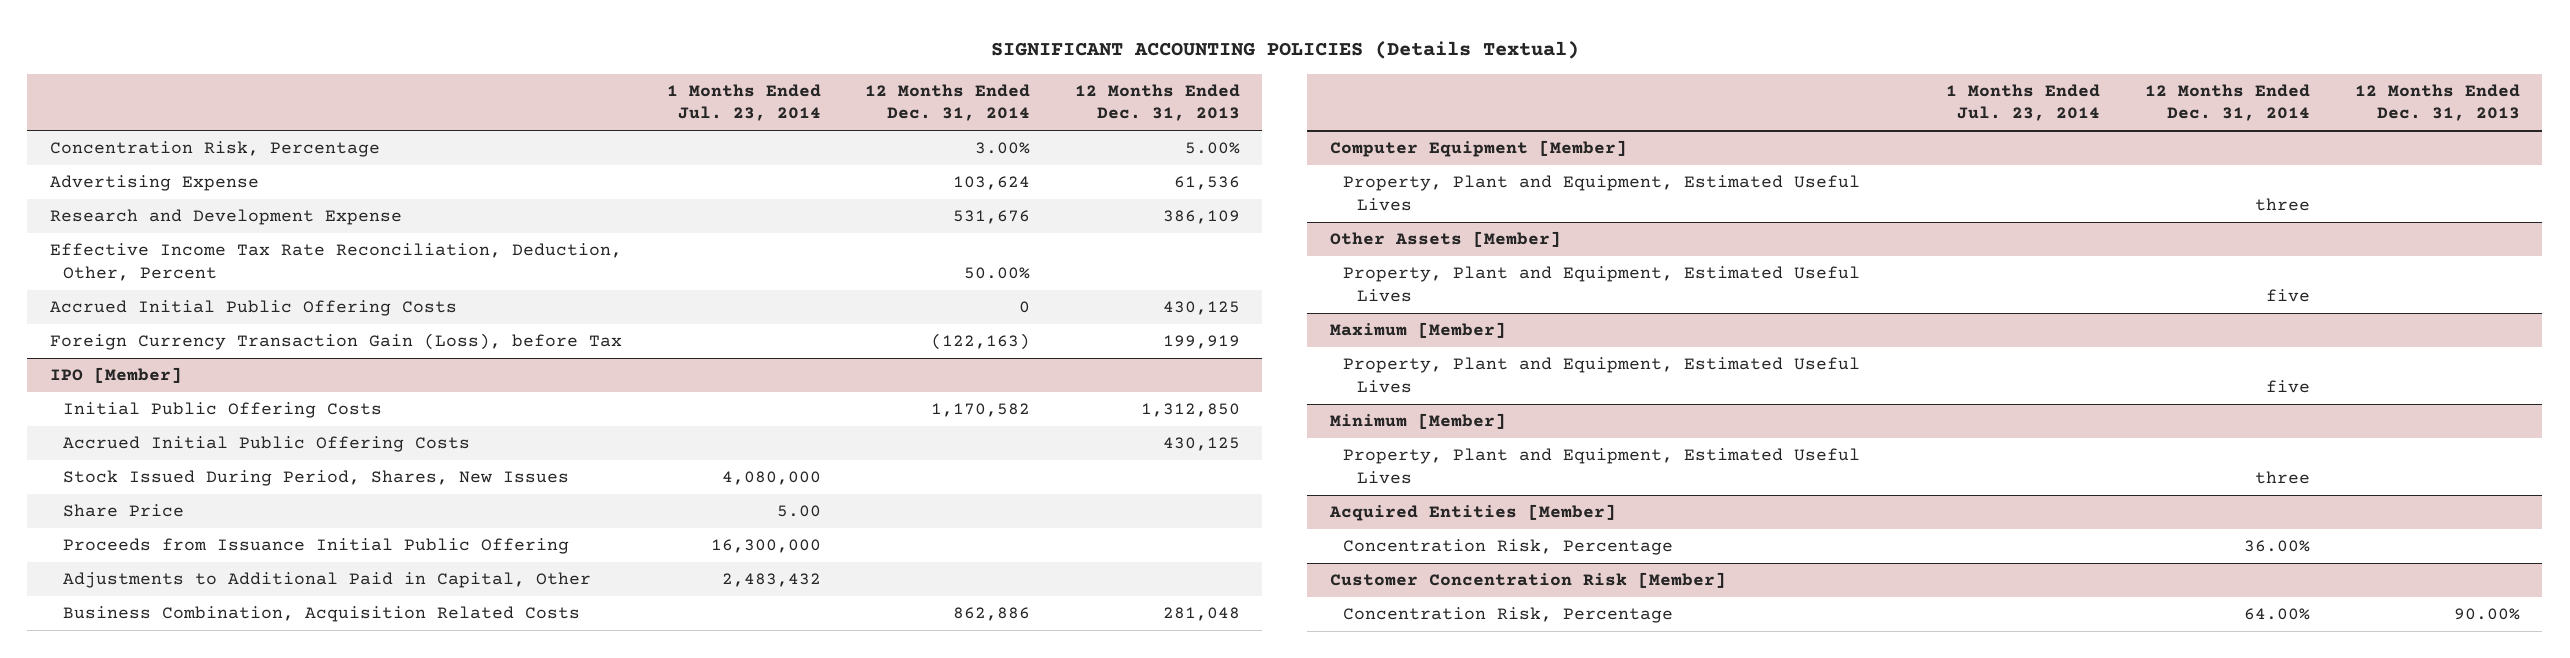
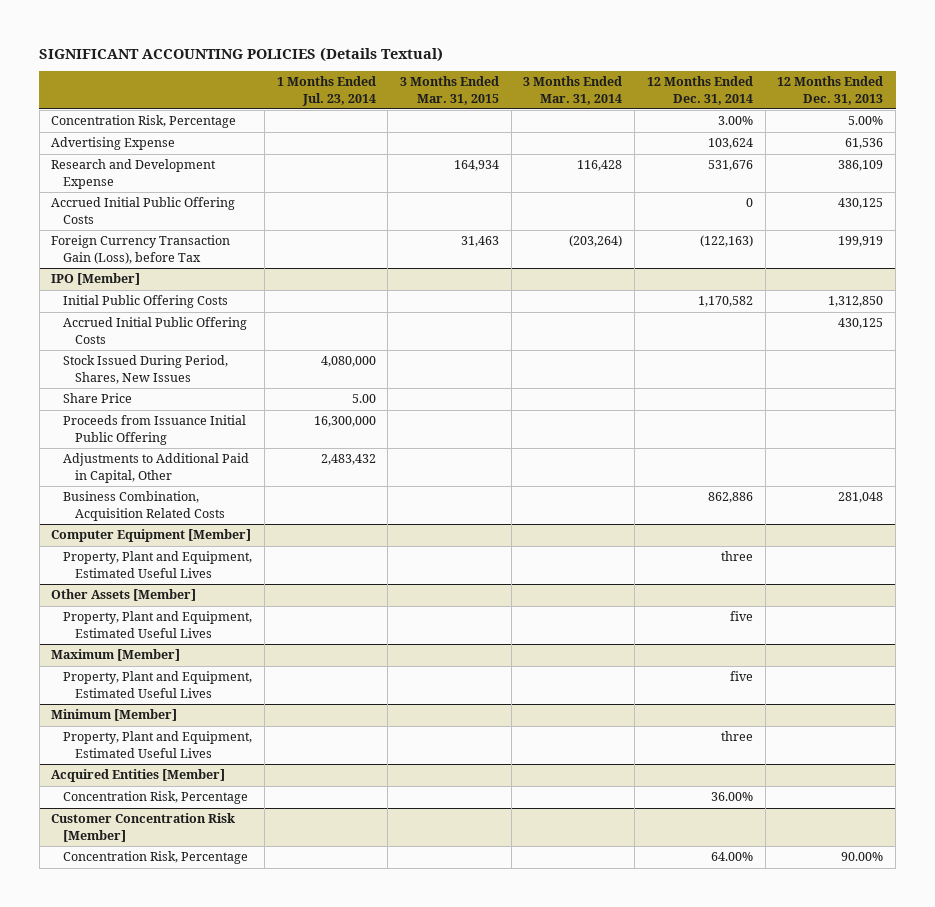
none -> [399,76,499,105] 3 Months Ended Mar. 31, 2015
none -> [523,76,623,105] 3 Months Ended Mar. 31, 2014
[49,243,622,281] Effective Income Tax Rate Reconciliation, Deduction, Other, Percent -> none

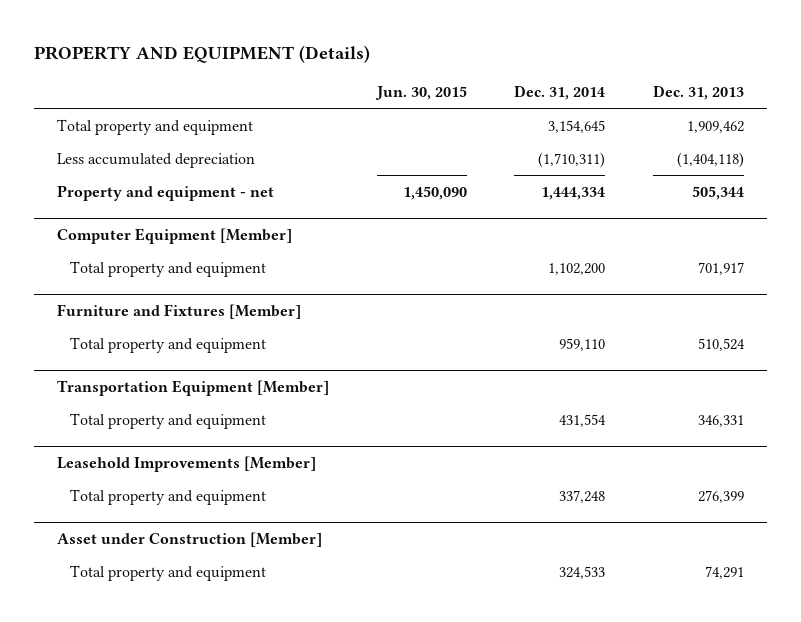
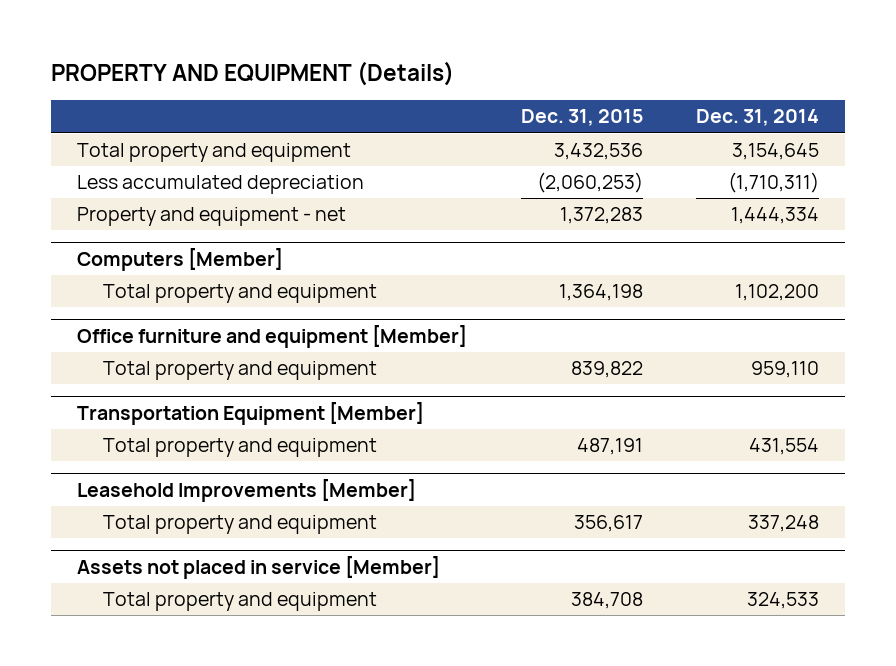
[374,85,467,100] Jun. 30, 2015 -> none
[652,84,744,100] Dec. 31, 2013 -> none
none -> [520,109,643,127] Dec. 31, 2015
[57,228,293,245] Computer Equipment [Member] -> [77,247,284,271] Computers [Member]
[57,304,302,320] Furniture and Fixtures [Member] -> [77,324,468,348] Office furniture and equipment [Member]
[57,532,323,548] Asset under Construction [Member] -> [77,555,441,579] Assets not placed in service [Member]

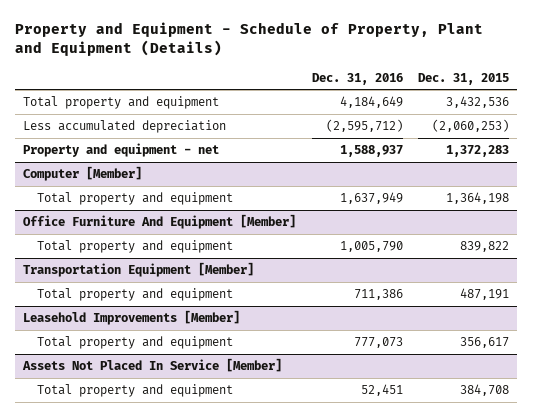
[50,60,454,86] PROPERTY AND EQUIPMENT (Details) -> [15,22,484,57] Property and Equipment - Schedule of Property, Plant and Equipment (Details)
[695,109,819,127] Dec. 31, 2014 -> none
none -> [311,72,403,85] Dec. 31, 2016
[77,247,284,271] Computers [Member] -> [23,166,143,182] Computer [Member]
[77,324,468,348] Office furniture and equipment [Member] -> [23,214,297,230] Office Furniture And Equipment [Member]
[77,555,441,579] Assets not placed in service [Member] -> [22,358,283,373] Assets Not Placed In Service [Member]

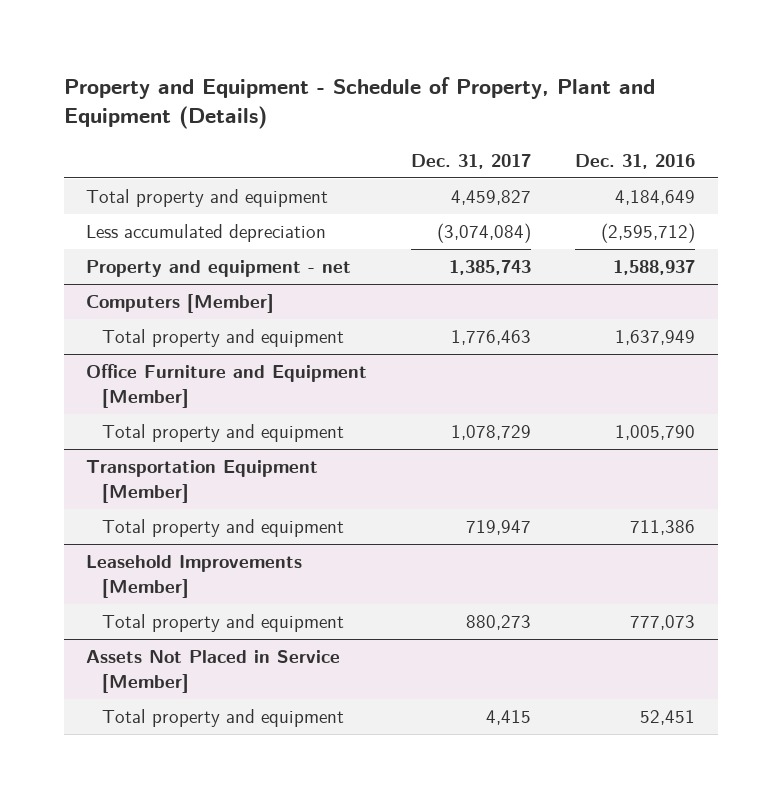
[418,72,510,85] Dec. 31, 2015 -> none
none -> [411,153,532,169] Dec. 31, 2017
[23,166,143,182] Computer [Member] -> [86,294,275,314] Computers [Member]
[23,214,297,230] Office Furniture And Equipment [Member] -> [86,364,368,408] Office Furniture and Equipment [Member]
[22,358,283,373] Assets Not Placed In Service [Member] -> [86,650,341,693] Assets Not Placed in Service [Member]

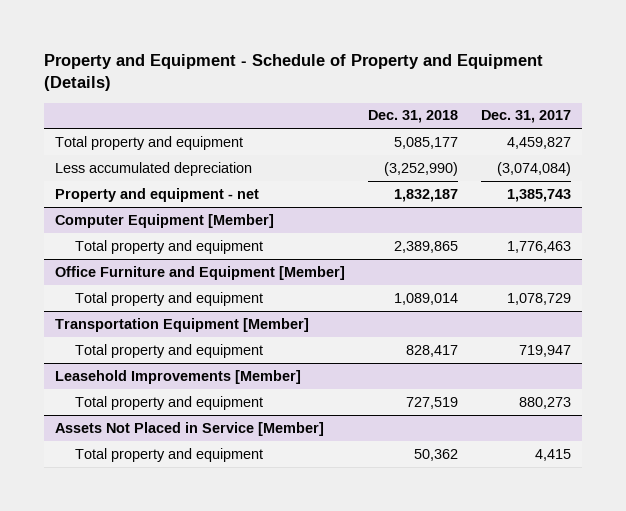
[63,76,655,130] Property and Equipment - Schedule of Property, Plant and Equipment (Details) -> [43,53,543,92] Property and Equipment - Schedule of Property and Equipment (Details)
[575,153,696,169] Dec. 31, 2016 -> none
none -> [367,110,458,124] Dec. 31, 2018
[86,294,275,314] Computers [Member] -> [55,213,275,228] Computer Equipment [Member]

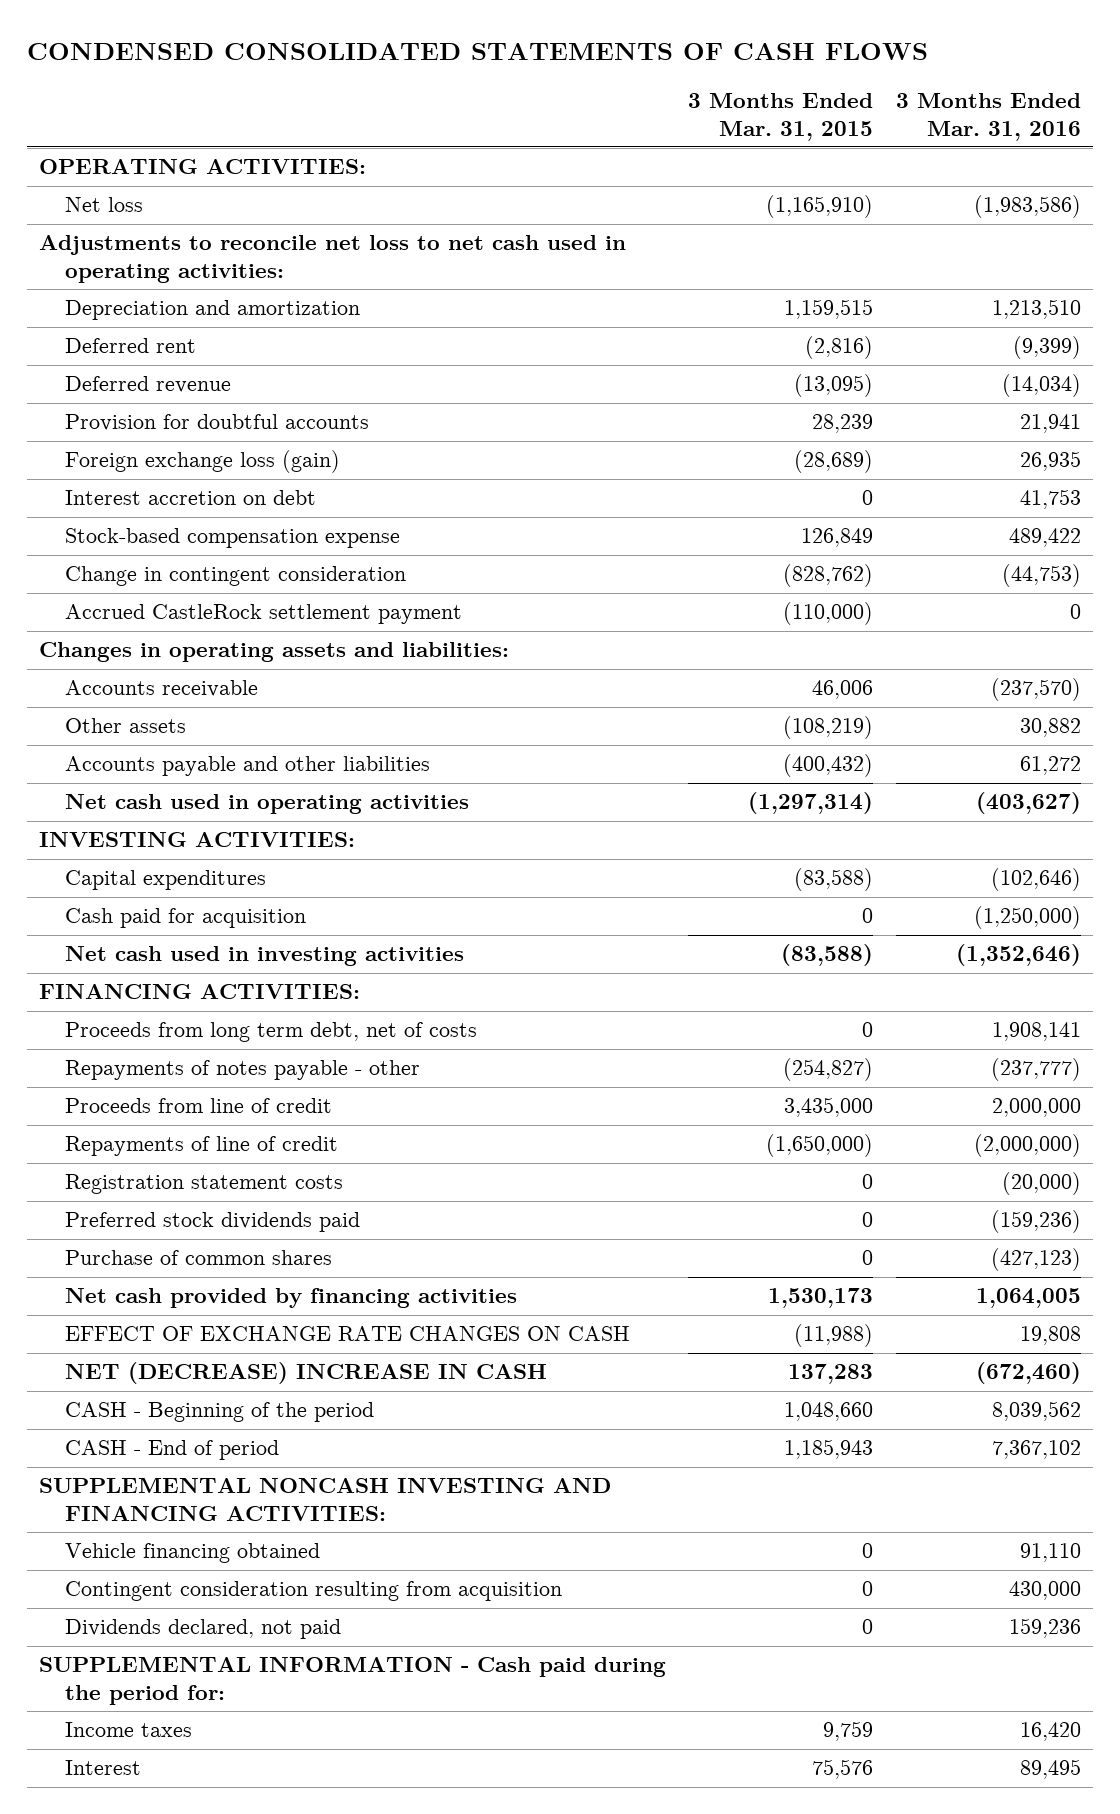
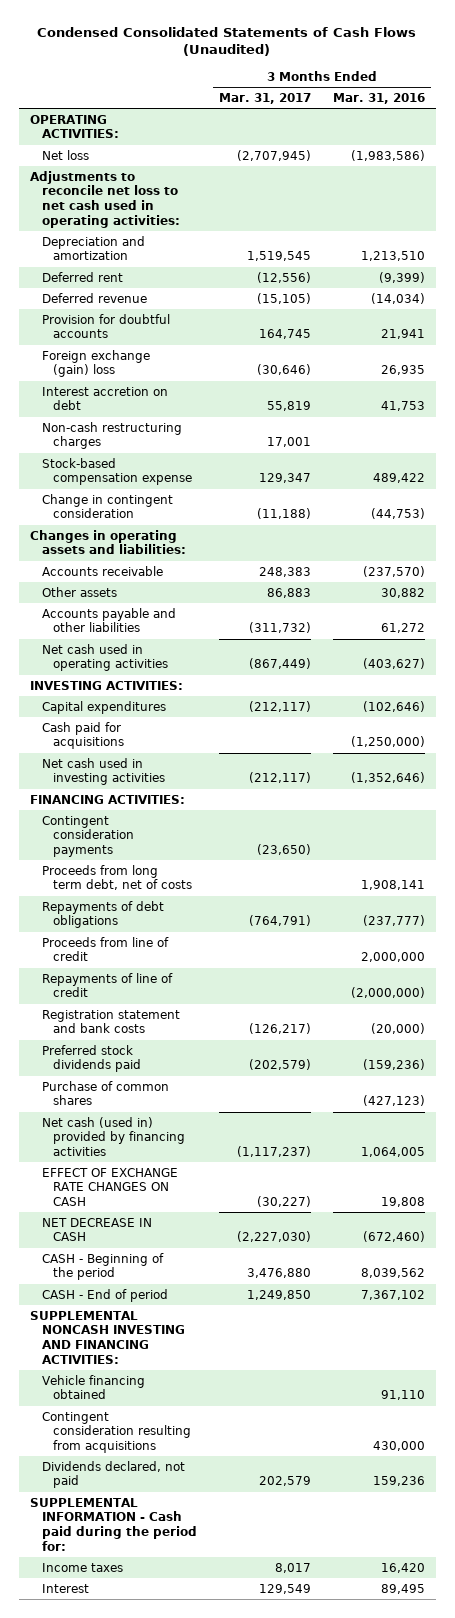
[27,43,929,61] CONDENSED CONSOLIDATED STATEMENTS OF CASH FLOWS -> [37,26,417,57] Condensed Consolidated Statements of Cash Flows (Unaudited)
[688,92,874,141] 3 Months Ended Mar. 31, 2015 -> none
none -> [218,93,311,105] Mar. 31, 2017
[65,450,341,474] Foreign exchange loss (gain) -> [41,349,150,378] Foreign exchange (gain) loss
none -> [41,421,182,450] Non-cash restructuring charges
[65,604,463,625] Accrued CastleRock settlement payment -> none
[65,908,307,929] Cash paid for acquisition -> [41,721,125,750] Cash paid for acquisitions
none -> [41,815,135,858] Contingent consideration payments
[65,1060,421,1081] Repayments of notes payable - other -> [41,900,164,929] Repayments of debt obligations
[65,1174,344,1195] Registration statement costs -> [41,1009,180,1034] Registration statement and bank costs
[65,1288,518,1309] Net cash provided by financing activities -> [41,1116,186,1157] Net cash (used in) provided by financing activities
[65,1362,548,1385] NET (DECREASE) INCREASE IN CASH -> [41,1217,152,1242] NET DECREASE IN CASH
[65,1581,563,1602] Contingent consideration resulting from acquisition -> [41,1411,192,1454] Contingent consideration resulting from acquisitions

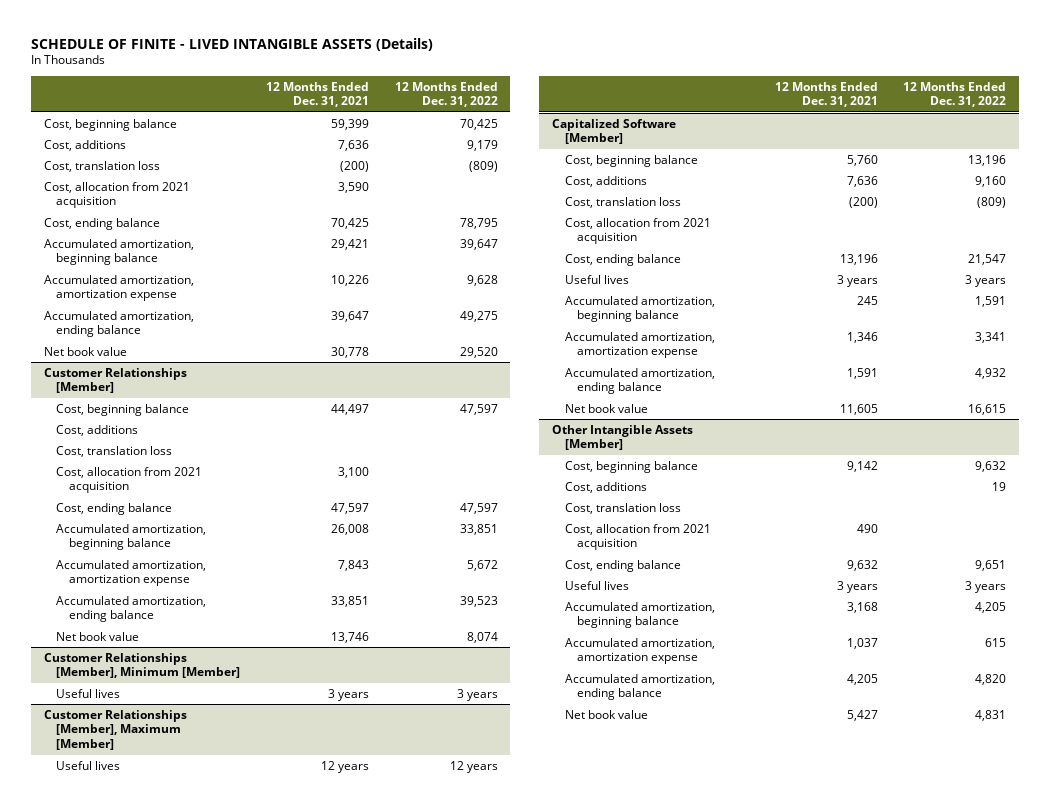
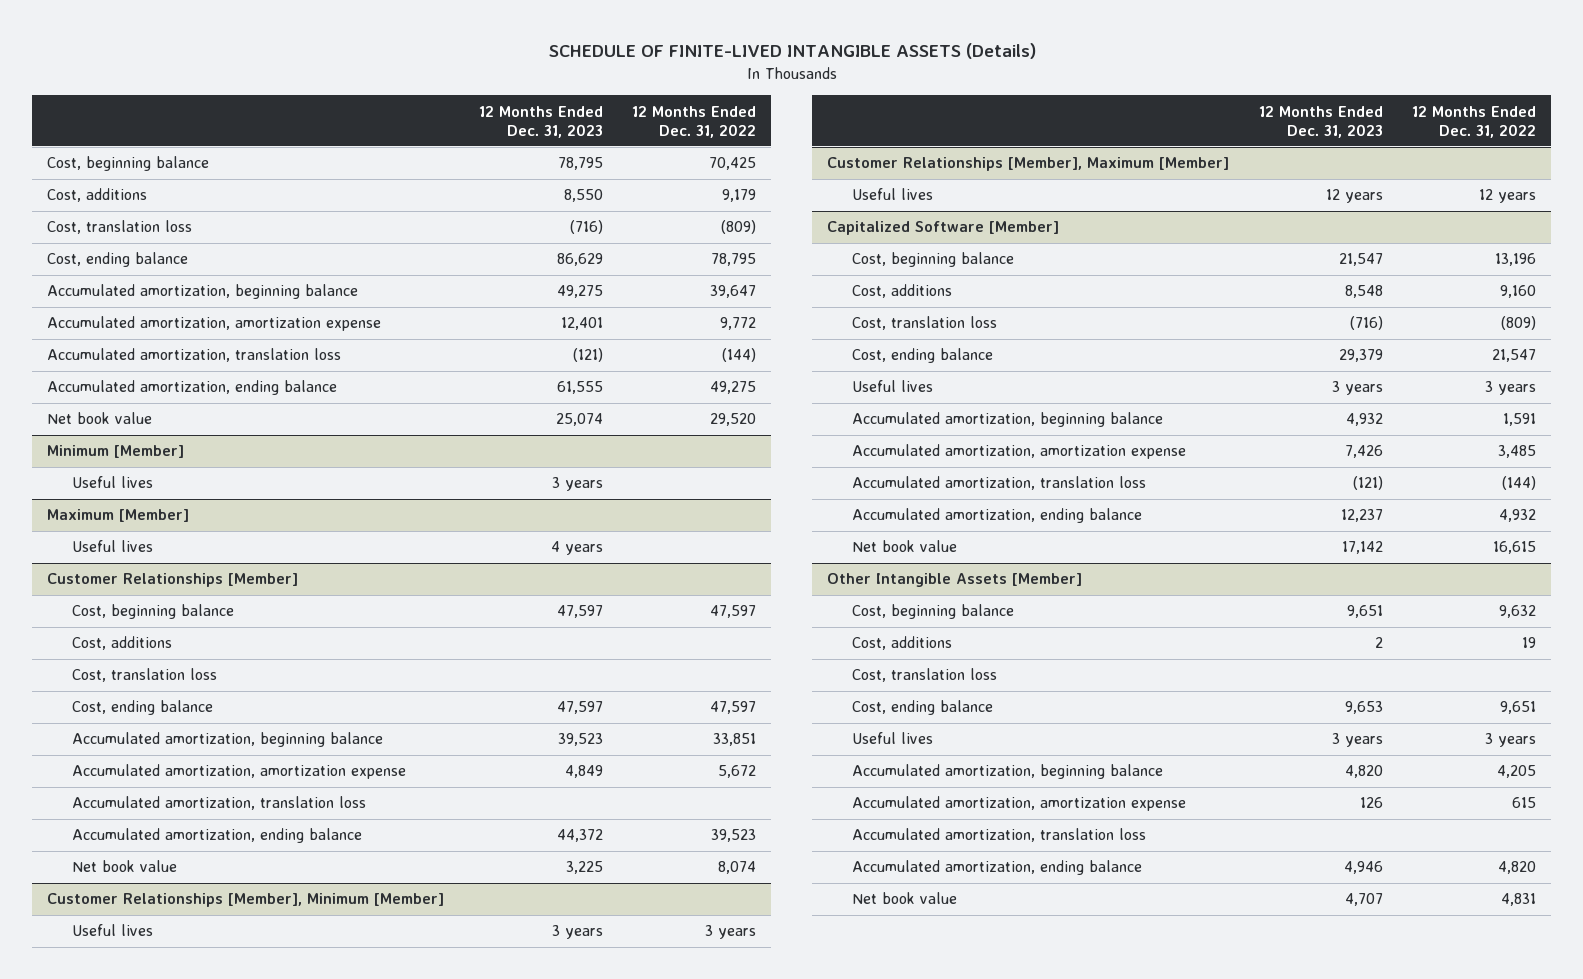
[30,37,433,51] SCHEDULE OF FINITE - LIVED INTANGIBLE ASSETS (Details) -> [548,43,1036,60] SCHEDULE OF FINITE-LIVED INTANGIBLE ASSETS (Details)
[265,81,369,108] 12 Months Ended Dec. 31, 2021 -> none
none -> [478,105,603,138] 12 Months Ended Dec. 31, 2023
[43,181,190,209] Cost, allocation from 2021 acquisition -> none
[466,274,498,286] 9,628 -> [720,317,757,331] 9,772
none -> [46,348,341,363] Accumulated amortization, translation loss
none -> [46,445,184,459] Minimum [Member]
none -> [72,476,154,489] Useful lives
none -> [46,509,189,523] Maximum [Member]
none -> [72,540,154,553] Useful lives
[56,466,203,494] Cost, allocation from 2021 acquisition -> none
none -> [72,796,367,811] Accumulated amortization, translation loss
[564,217,711,245] Cost, allocation from 2021 acquisition -> none
[975,331,1007,343] 3,341 -> [1498,445,1537,459] 3,485
none -> [851,476,1146,491] Accumulated amortization, translation loss
[564,523,711,551] Cost, allocation from 2021 acquisition -> none
none -> [851,828,1146,843] Accumulated amortization, translation loss

